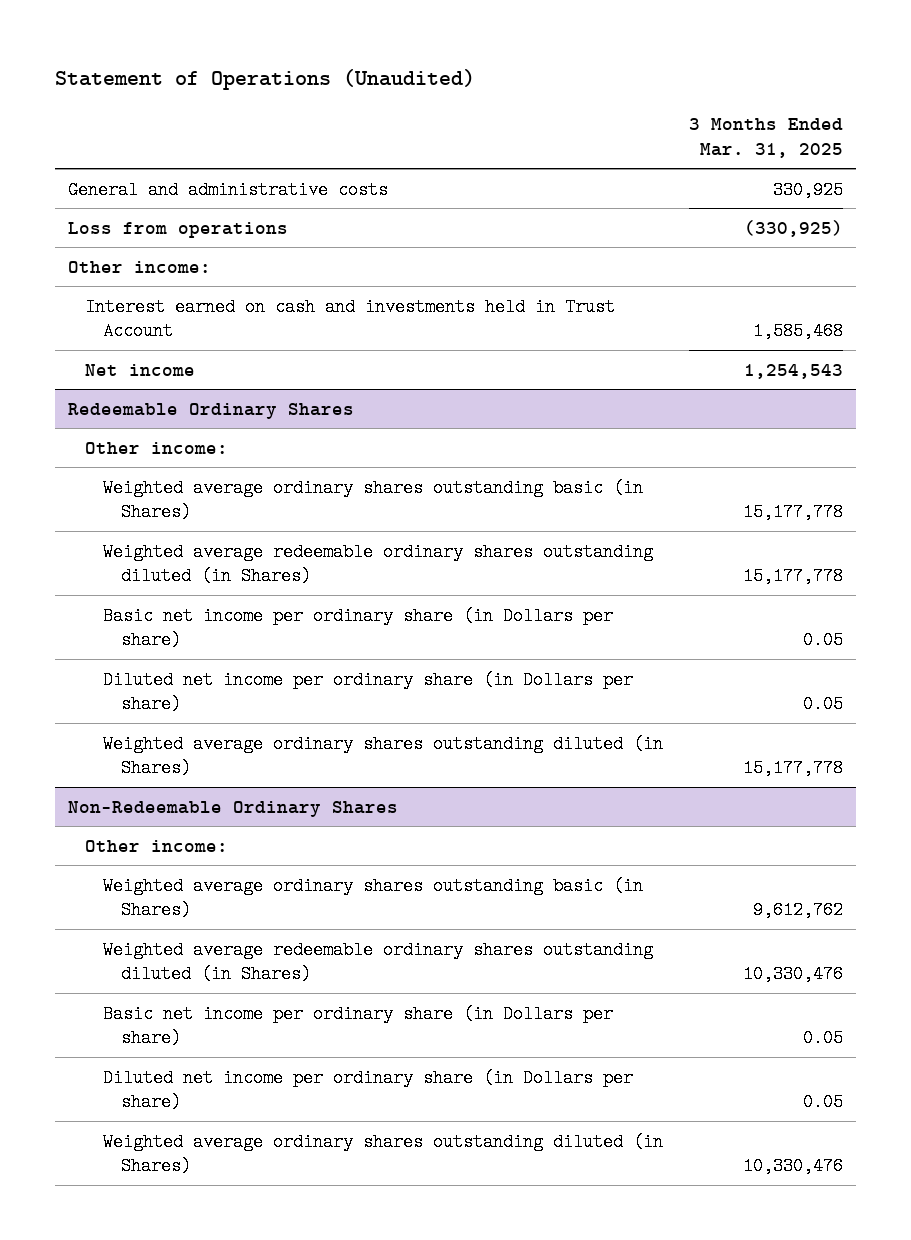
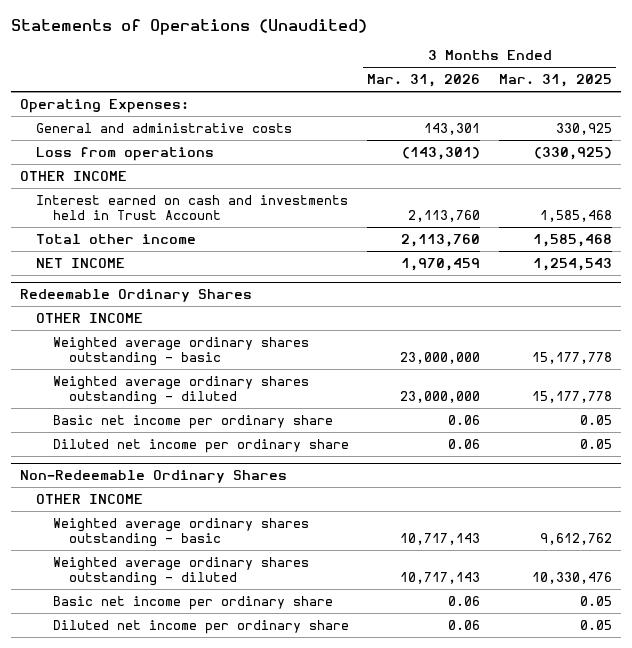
[54,68,475,90] Statement of Operations (Unaudited) -> [10,18,367,35] Statements of Operations (Unaudited)
none -> [367,74,481,88] Mar. 31, 2026
none -> [19,98,189,113] Operating Expenses:
[67,260,211,273] Other income: -> [19,170,127,181] OTHER INCOME
none -> [36,233,197,244] Total other income
[85,363,196,376] Net income -> [36,257,126,268] NET INCOME
[102,734,663,778] Weighted average ordinary shares outstanding diluted (in Shares) -> none
[85,441,229,454] Other income: -> [36,312,144,323] OTHER INCOME
[102,478,643,522] Weighted average ordinary shares outstanding basic (in Shares) -> [52,336,309,366] Weighted average ordinary shares outstanding - basic
[102,542,653,586] Weighted average redeemable ordinary shares outstanding diluted (in Shares) -> [52,375,309,405] Weighted average ordinary shares outstanding - diluted
[102,606,613,650] Basic net income per ordinary share (in Dollars per share) -> [52,414,333,429] Basic net income per ordinary share
[102,670,633,714] Diluted net income per ordinary share (in Dollars per share) -> [52,438,349,453] Diluted net income per ordinary share
[102,1132,663,1176] Weighted average ordinary shares outstanding diluted (in Shares) -> none
[85,839,229,852] Other income: -> [36,493,144,504] OTHER INCOME
[102,876,643,920] Weighted average ordinary shares outstanding basic (in Shares) -> [52,517,309,547] Weighted average ordinary shares outstanding - basic
[102,940,653,984] Weighted average redeemable ordinary shares outstanding diluted (in Shares) -> [52,556,309,586] Weighted average ordinary shares outstanding - diluted
[102,1004,613,1048] Basic net income per ordinary share (in Dollars per share) -> [52,595,333,610] Basic net income per ordinary share
[102,1068,633,1112] Diluted net income per ordinary share (in Dollars per share) -> [52,619,349,634] Diluted net income per ordinary share

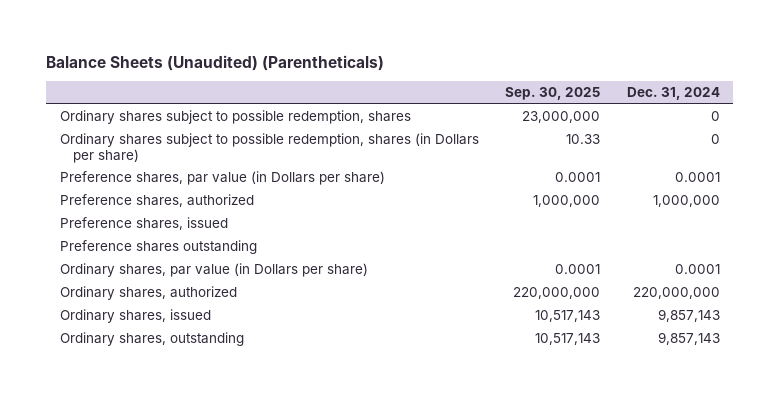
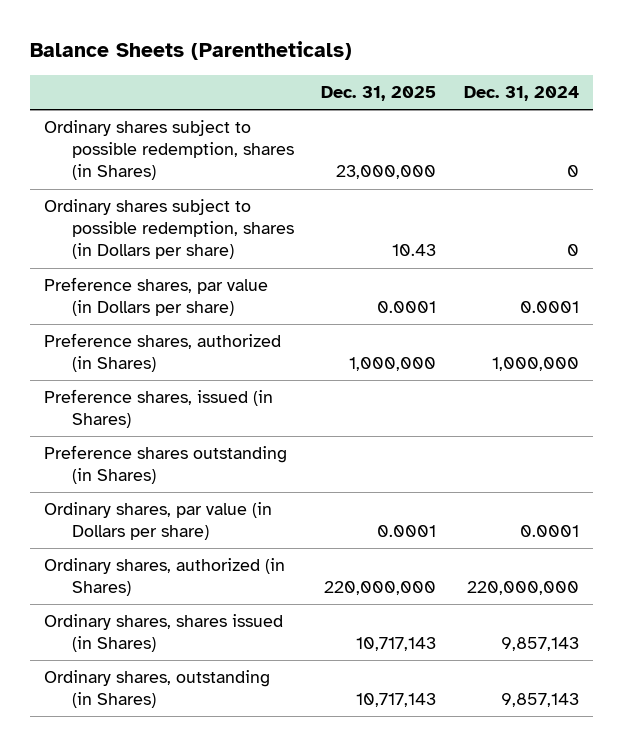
[46,54,385,71] Balance Sheets (Unaudited) (Parentheticals) -> [29,41,352,61] Balance Sheets (Parentheticals)
[505,87,601,101] Sep. 30, 2025 -> none
none -> [321,86,437,102] Dec. 31, 2025
[59,110,411,125] Ordinary shares subject to possible redemption, shares -> [43,120,294,181] Ordinary shares subject to possible redemption, shares (in Shares)
[59,194,254,208] Preference shares, authorized -> [43,333,281,373] Preference shares, authorized (in Shares)
[59,217,228,231] Preference shares, issued -> [43,389,273,429] Preference shares, issued (in Shares)
[59,240,257,255] Preference shares outstanding -> [43,445,287,485] Preference shares outstanding (in Shares)
[59,286,237,301] Ordinary shares, authorized -> [43,558,285,597] Ordinary shares, authorized (in Shares)
[59,309,211,324] Ordinary shares, issued -> [43,614,283,653] Ordinary shares, shares issued (in Shares)
[59,332,244,347] Ordinary shares, outstanding -> [43,670,270,709] Ordinary shares, outstanding (in Shares)

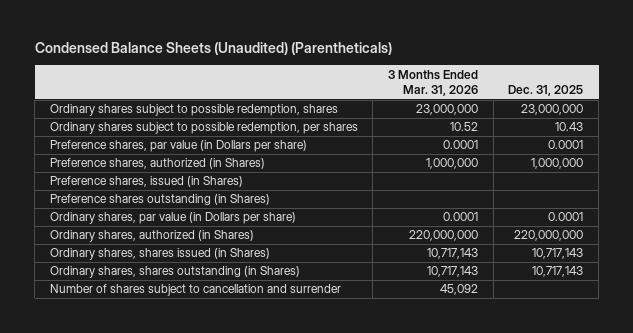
[29,41,352,61] Balance Sheets (Parentheticals) -> [34,42,392,56] Condensed Balance Sheets (Unaudited) (Parentheticals)
[464,86,580,102] Dec. 31, 2024 -> none
none -> [388,69,479,96] 3 Months Ended Mar. 31, 2026
[43,120,294,181] Ordinary shares subject to possible redemption, shares (in Shares) -> [49,104,338,117] Ordinary shares subject to possible redemption, shares
[43,199,294,260] Ordinary shares subject to possible redemption, shares (in Dollars per share) -> [49,122,358,135] Ordinary shares subject to possible redemption, per shares
[43,670,270,709] Ordinary shares, outstanding (in Shares) -> [49,266,300,279] Ordinary shares, shares outstanding (in Shares)
none -> [49,284,341,297] Number of shares subject to cancellation and surrender

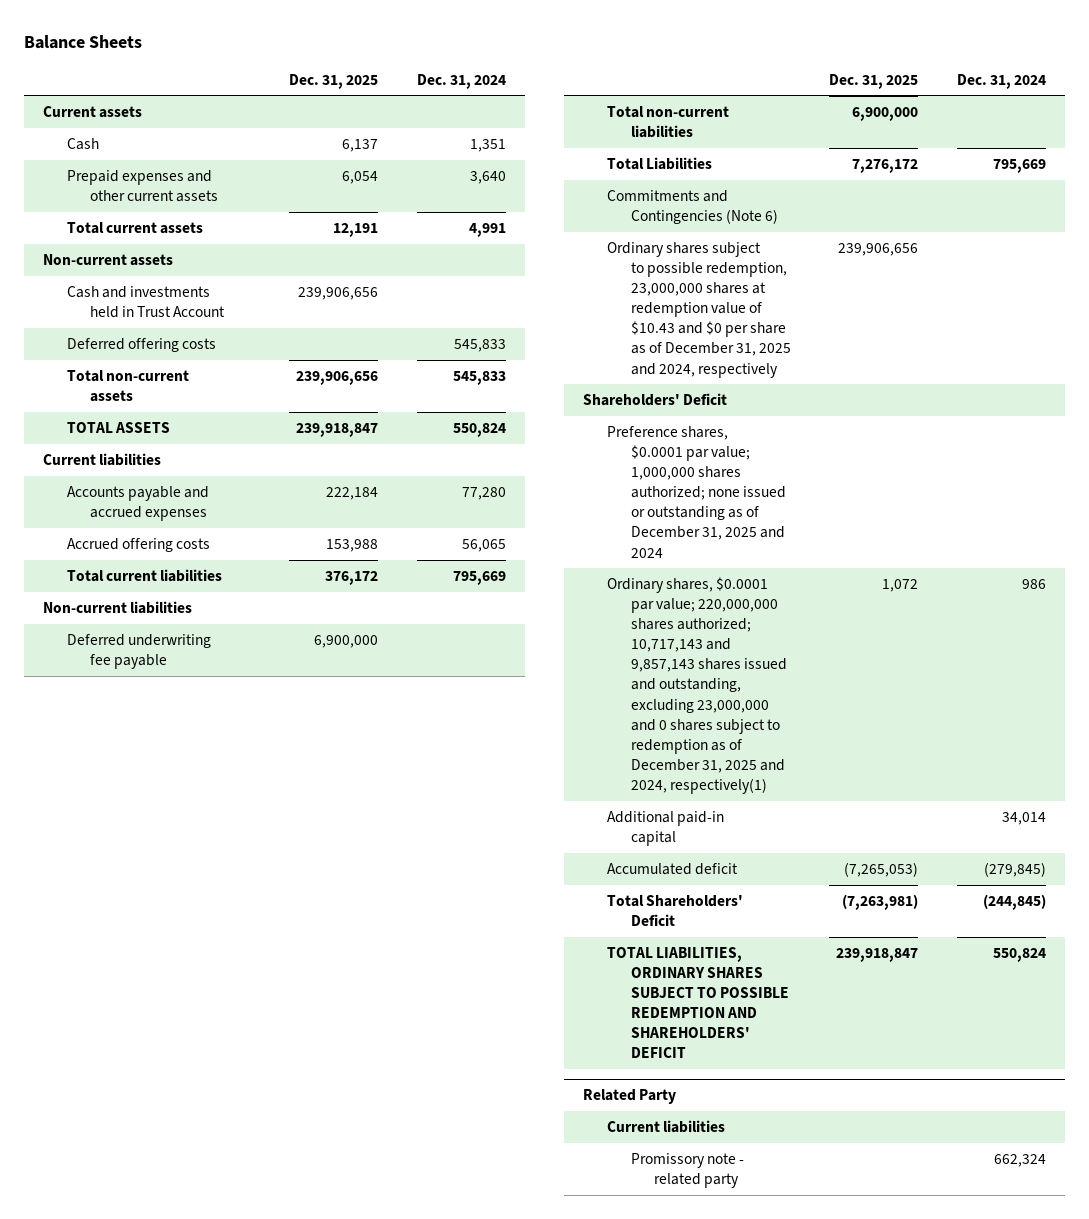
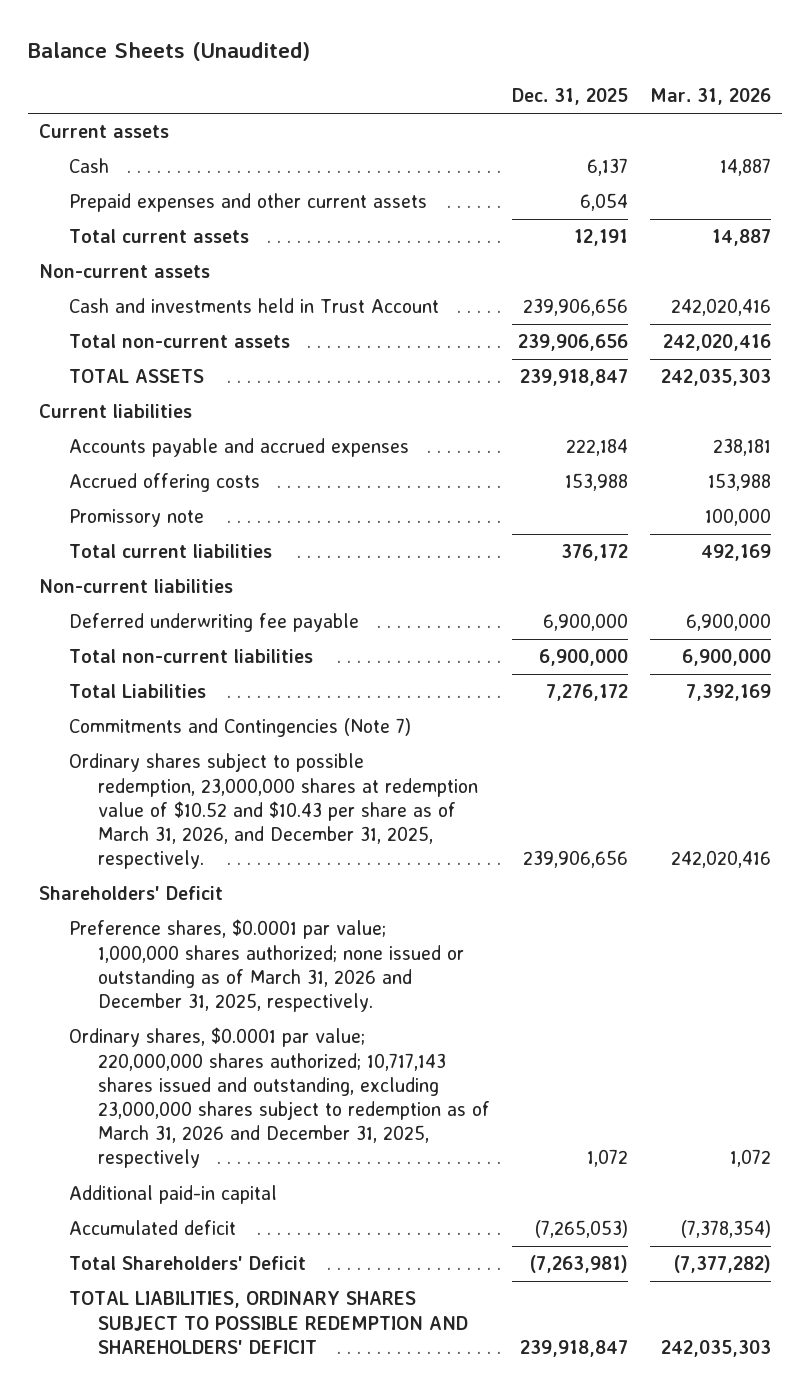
[23,34,142,49] Balance Sheets -> [27,42,310,62] Balance Sheets (Unaudited)
[416,73,506,89] Dec. 31, 2024 -> none
none -> [650,88,772,106] Mar. 31, 2026
[66,338,216,353] Deferred offering costs -> none
none -> [68,509,204,528] Promissory note
[607,190,778,225] Commitments and Contingencies (Note 6) -> [68,718,411,738] Commitments and Contingencies (Note 7)
[607,242,791,378] Ordinary shares subject to possible redemption, 23,000,000 shares at redemption value of $10.43 and $0 per share as of December 31, 2025 and 2024, respectively -> [68,753,479,870] Ordinary shares subject to possible redemption, 23,000,000 shares at redemption value of $10.52 and $10.43 per share as of March 31, 2026, and December 31, 2025, respectively.
[607,426,786,558] Preference shares, $0.0001 par value; 1,000,000 shares authorized; none issued or outstanding as of December 31, 2025 and 2024 -> [68,919,465,1013] Preference shares, $0.0001 par value; 1,000,000 shares authorized; none issued or outstanding as of March 31, 2026 and December 31, 2025, respectively.
[607,577,787,794] Ordinary shares, $0.0001 par value; 220,000,000 shares authorized; 10,717,143 and 9,857,143 shares issued and outstanding, excluding 23,000,000 and 0 shares subject to redemption as of December 31, 2025 and 2024, respectively(1) -> [68,1027,491,1169] Ordinary shares, $0.0001 par value; 220,000,000 shares authorized; 10,717,143 shares issued and outstanding, excluding 23,000,000 shares subject to redemption as of March 31, 2026 and December 31, 2025, respectively
[583,1089,677,1105] Related Party -> none
[607,1120,726,1134] Current liabilities -> none
[630,1153,744,1189] Promissory note - related party -> none

